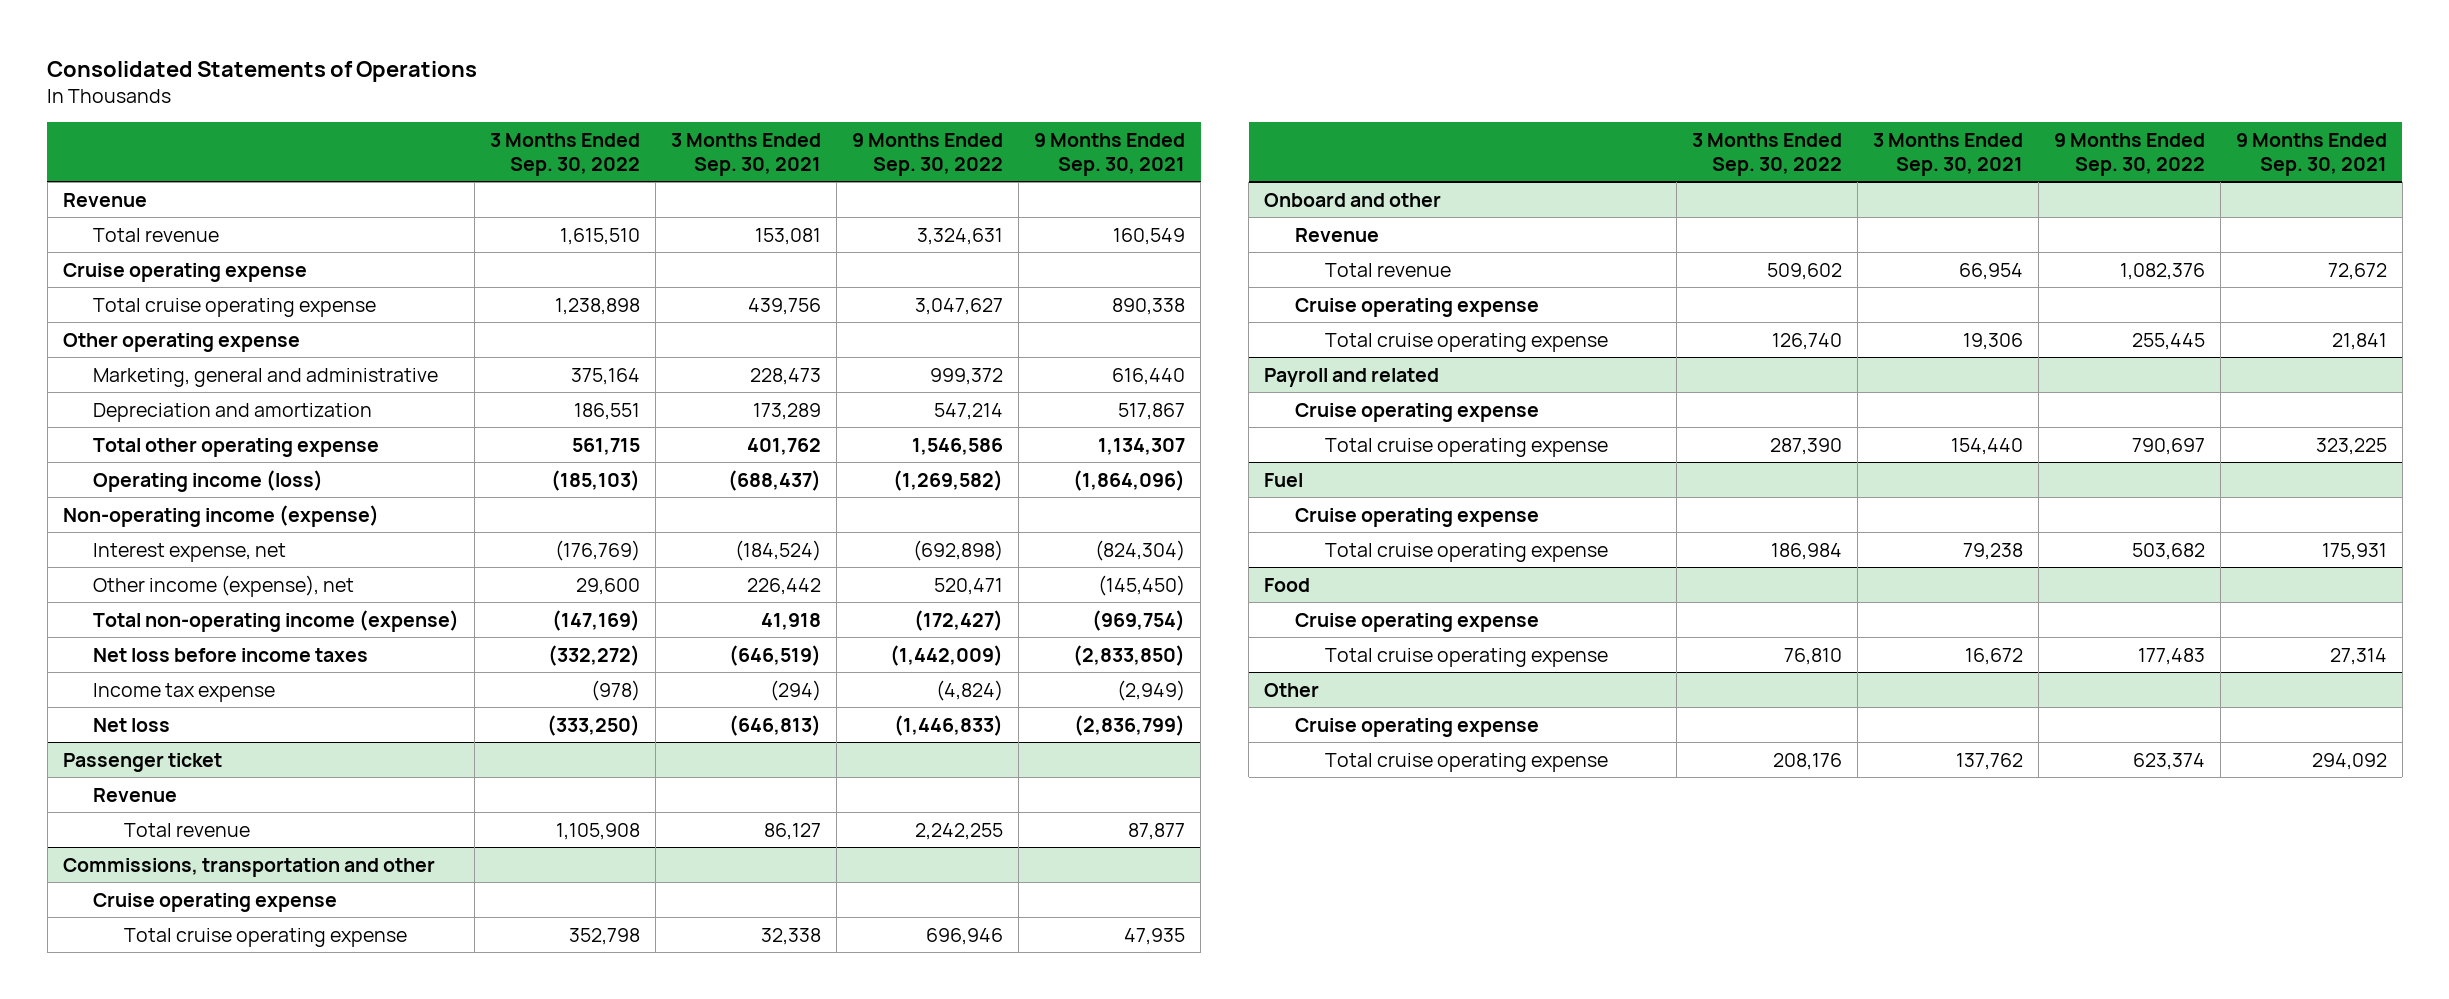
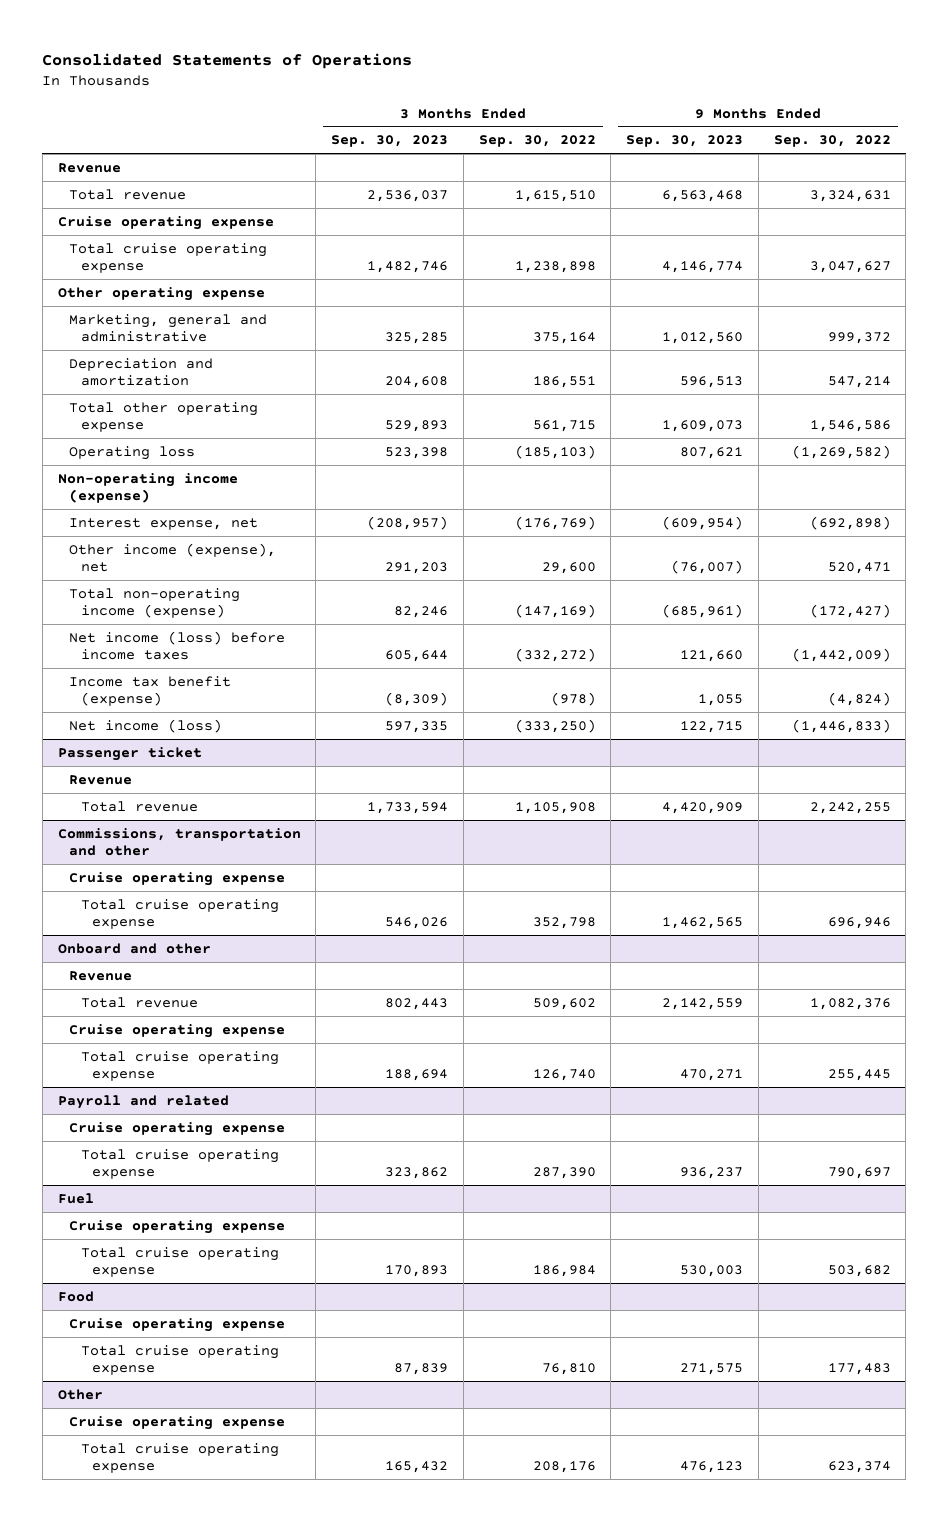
[671,133,822,176] 3 Months Ended Sep. 30, 2021 -> none
[1034,133,1186,176] 9 Months Ended Sep. 30, 2021 -> none
none -> [331,135,449,148] Sep. 30, 2023
none -> [626,135,744,148] Sep. 30, 2023
[93,469,324,492] Operating income (loss) -> [69,445,196,460] Operating loss
[93,647,369,662] Net loss before income taxes -> [69,630,286,661] Net income (loss) before income taxes
[93,682,276,702] Income tax expense -> [69,675,232,707] Income tax benefit (expense)
[93,717,171,732] Net loss -> [69,718,223,733] Net income (loss)

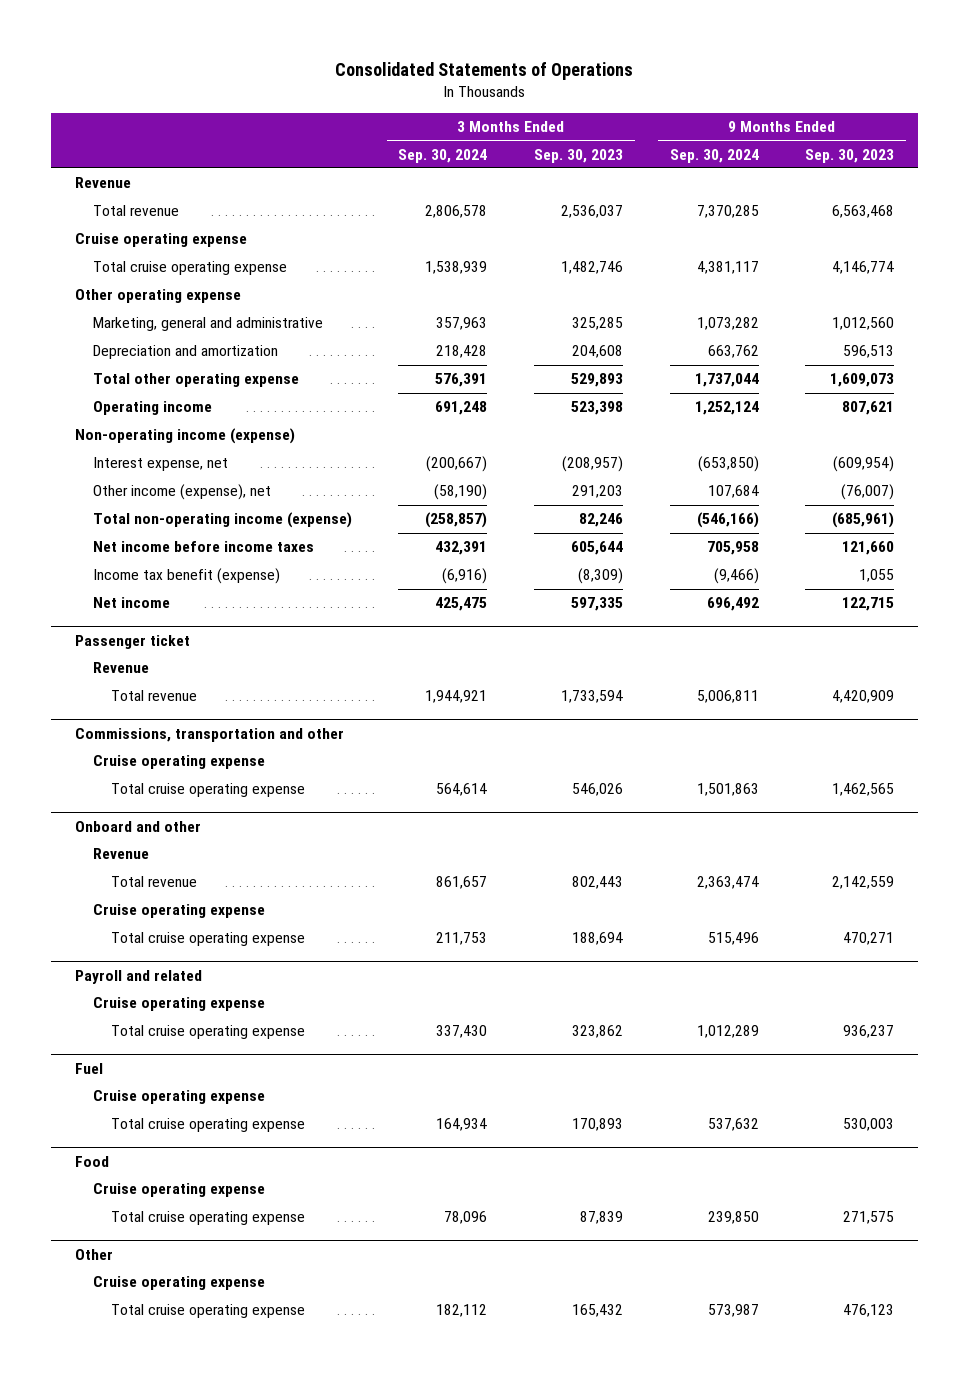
[478,135,596,148] Sep. 30, 2022 -> none
[773,135,891,148] Sep. 30, 2022 -> none
none -> [398,148,488,163] Sep. 30, 2024
none -> [669,148,759,163] Sep. 30, 2024
[69,445,196,460] Operating loss -> [92,401,212,416] Operating income
[69,630,286,661] Net income (loss) before income taxes -> [92,541,314,553] Net income before income taxes
[69,718,223,733] Net income (loss) -> [92,597,170,609] Net income

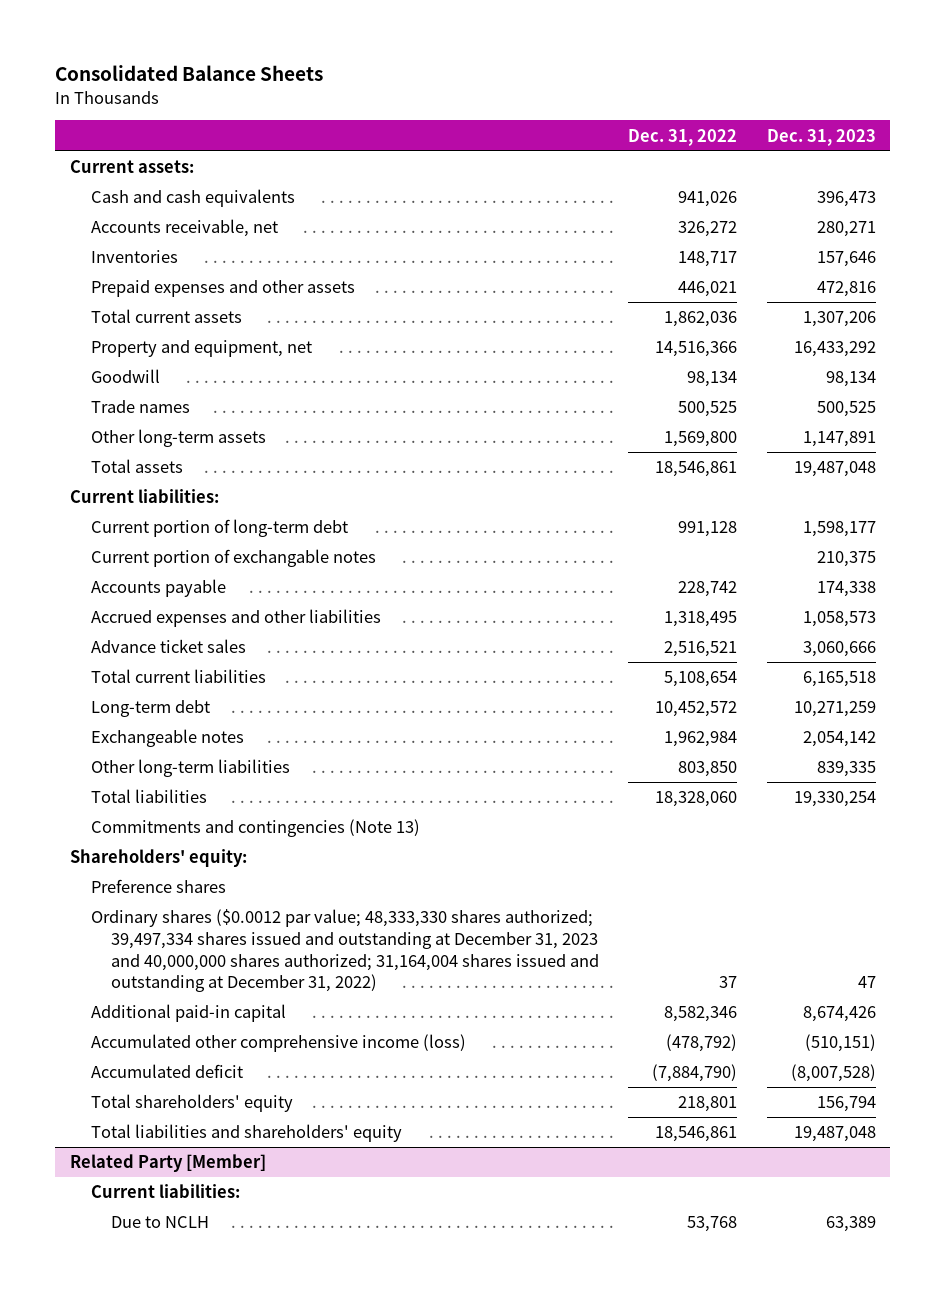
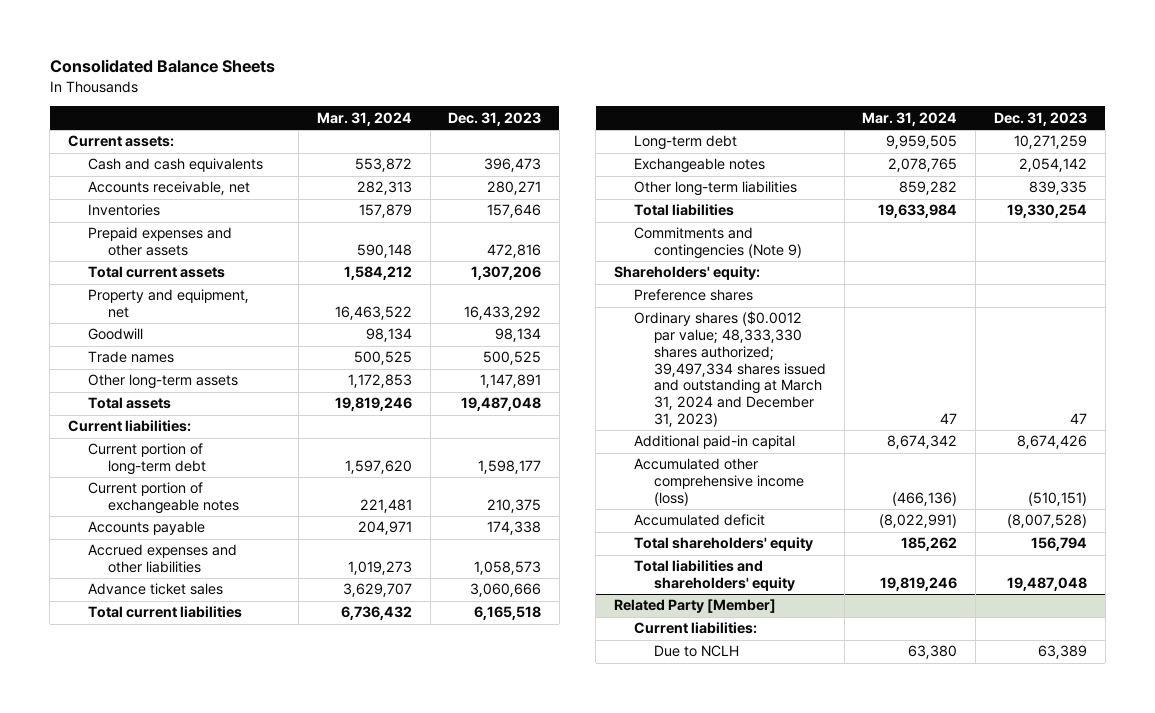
[628,128,738,146] Dec. 31, 2022 -> none
none -> [316,111,412,126] Mar. 31, 2024
[90,549,376,568] Current portion of exchangable notes -> [88,482,240,515] Current portion of exchangeable notes
[90,819,420,838] Commitments and contingencies (Note 13) -> [633,227,803,260] Commitments and contingencies (Note 9)
[90,909,600,993] Ordinary shares ($0.0012 par value; 48,333,330 shares authorized; 39,497,334 shares issued and outstanding at December 31, 2023 and 40,000,000 shares authorized; 31,164,004 shares issued and outstanding at December 31, 2022) -> [633,311,827,427] Ordinary shares ($0.0012 par value; 48,333,330 shares authorized; 39,497,334 shares issued and outstanding at March 31, 2024 and December 31, 2023)

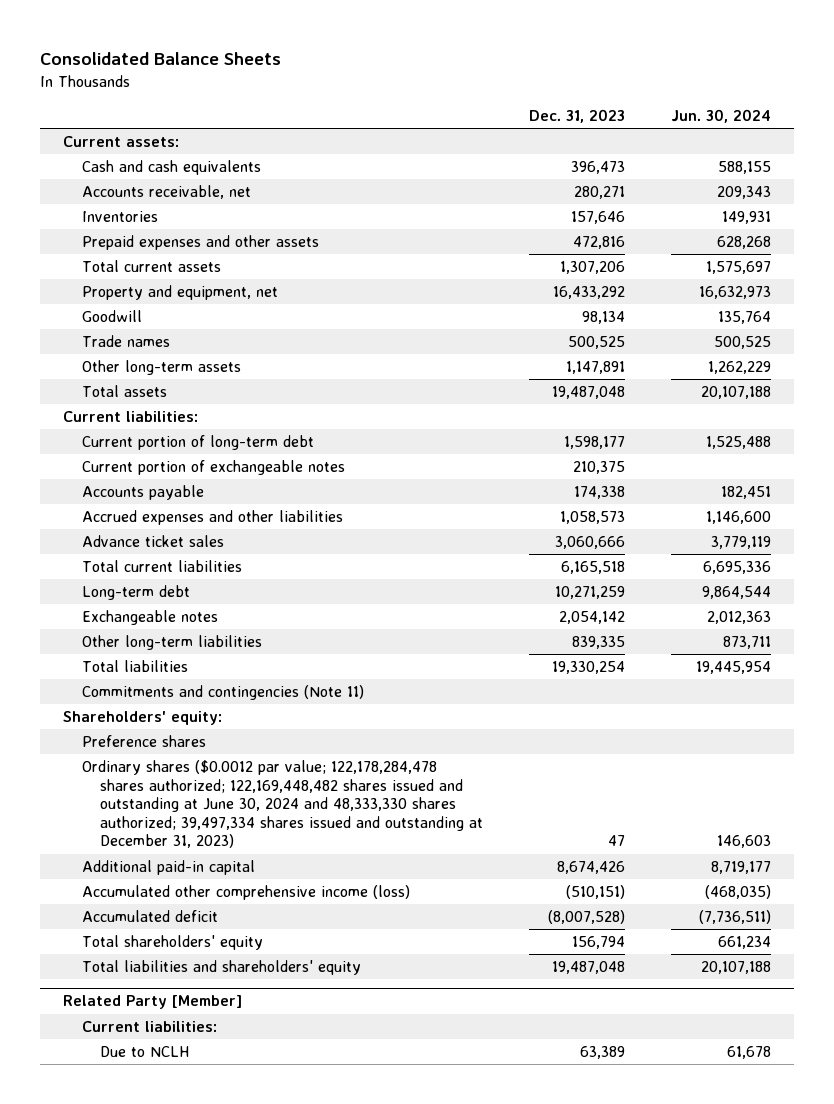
[316,111,412,126] Mar. 31, 2024 -> none
none -> [670,109,771,124] Jun. 30, 2024
[633,227,803,260] Commitments and contingencies (Note 9) -> [81,685,364,701] Commitments and contingencies (Note 11)
[633,311,827,427] Ordinary shares ($0.0012 par value; 48,333,330 shares authorized; 39,497,334 shares issued and outstanding at March 31, 2024 and December 31, 2023) -> [81,760,484,849] Ordinary shares ($0.0012 par value; 122,178,284,478 shares authorized; 122,169,448,482 shares issued and outstanding at June 30, 2024 and 48,333,330 shares authorized; 39,497,334 shares issued and outstanding at December 31, 2023)

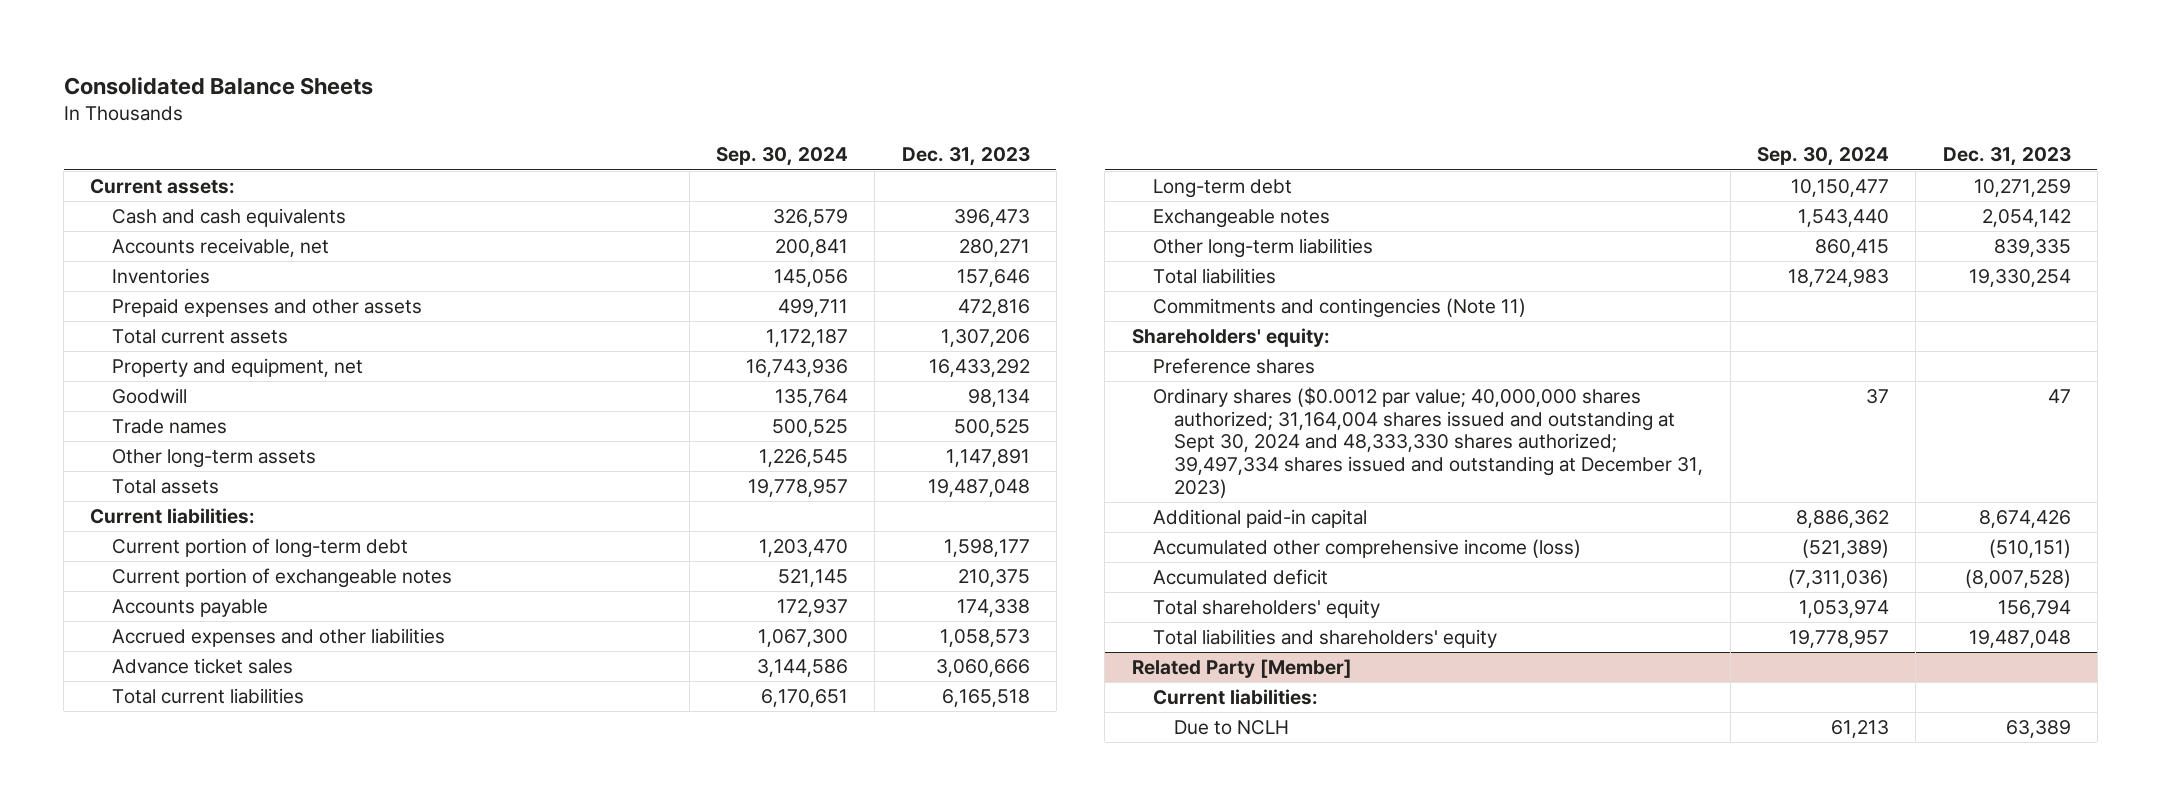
[670,109,771,124] Jun. 30, 2024 -> none
none -> [715,147,848,167] Sep. 30, 2024
[81,760,484,849] Ordinary shares ($0.0012 par value; 122,178,284,478 shares authorized; 122,169,448,482 shares issued and outstanding at June 30, 2024 and 48,333,330 shares authorized; 39,497,334 shares issued and outstanding at December 31, 2023) -> [1153,387,1704,498] Ordinary shares ($0.0012 par value; 40,000,000 shares authorized; 31,164,004 shares issued and outstanding at Sept 30, 2024 and 48,333,330 shares authorized; 39,497,334 shares issued and outstanding at December 31, 2023)

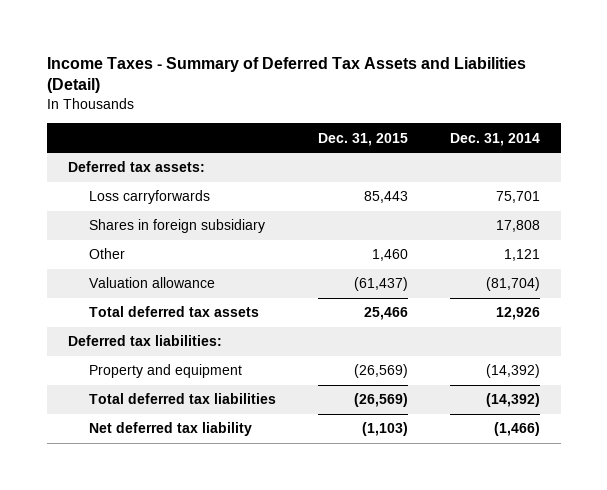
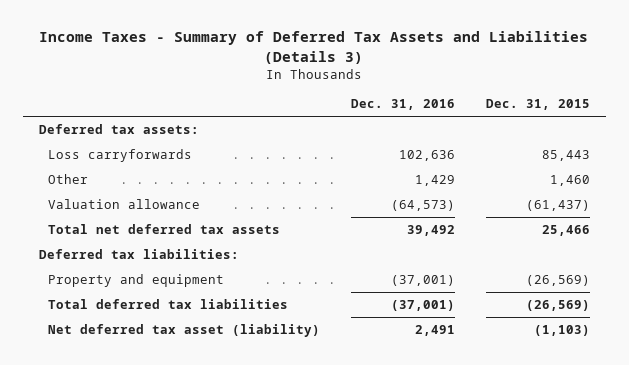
[46,56,526,94] Income Taxes - Summary of Deferred Tax Assets and Liabilities (Detail) -> [39,31,589,64] Income Taxes - Summary of Deferred Tax Assets and Liabilities (Details 3)
[449,132,540,146] Dec. 31, 2014 -> none
none -> [351,99,456,111] Dec. 31, 2016
[89,219,266,234] Shares in foreign subsidiary -> none
[89,306,260,318] Total deferred tax assets -> [48,224,281,235] Total net deferred tax assets
[89,422,253,437] Net deferred tax liability -> [48,324,321,338] Net deferred tax asset (liability)

